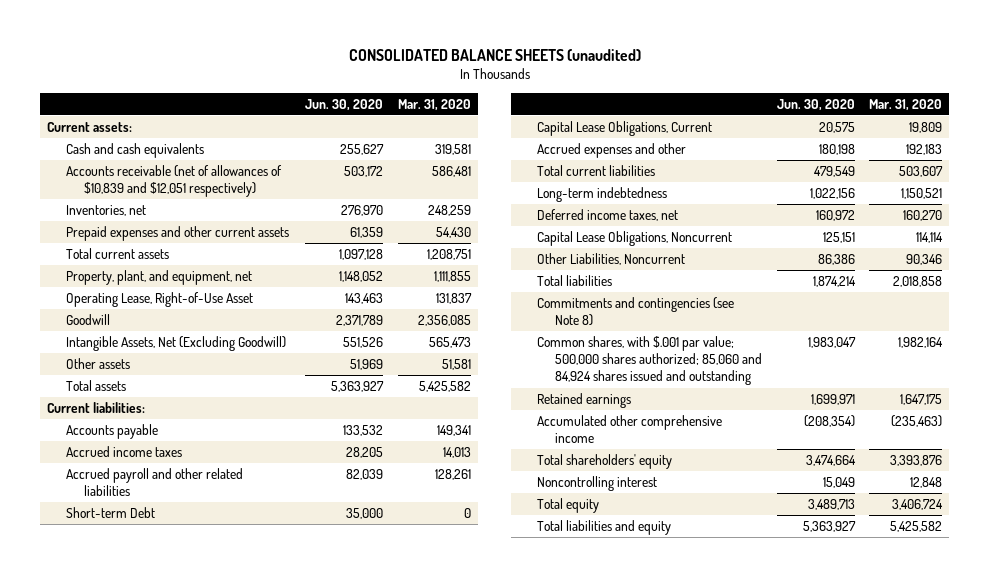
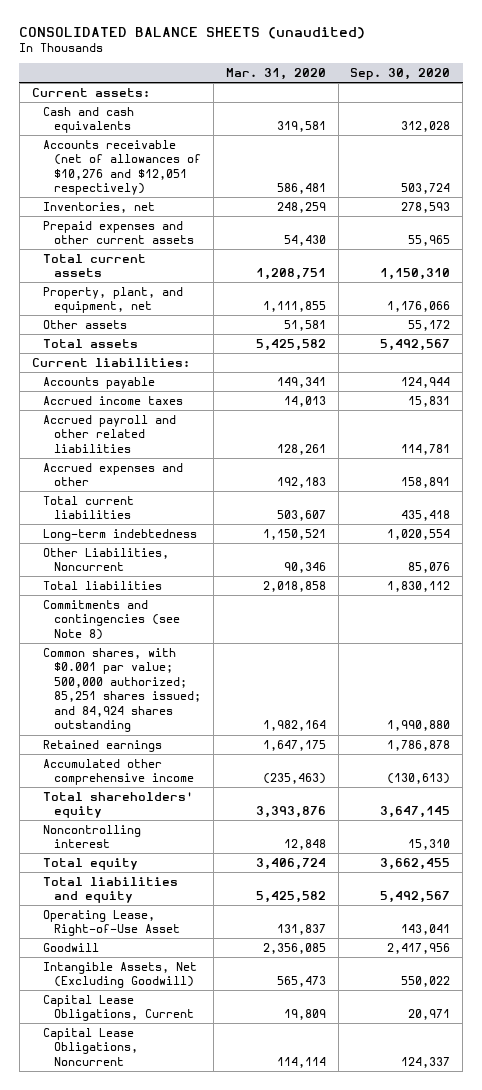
[305,98,384,111] Jun. 30, 2020 -> none
none -> [350,68,451,81] Sep. 30, 2020
[65,165,282,198] Accounts receivable (net of allowances of $10,839 and $12,051 respectively) -> [42,139,202,196] Accounts receivable (net of allowances of $10,276 and $12,051 respectively)
[65,507,155,519] Short-term Debt -> none
[536,209,678,222] Deferred income taxes, net -> none
[536,336,763,386] Common shares, with $.001 par value; 500,000 shares authorized; 85,060 and 84,924 shares issued and outstanding -> [42,647,202,733] Common shares, with $0.001 par value; 500,000 authorized; 85,251 shares issued; and 84,924 shares outstanding
[65,292,253,308] Operating Lease, Right-of-Use Asset -> [42,909,181,937] Operating Lease, Right-of-Use Asset
[65,314,110,326] Goodwill -> [42,942,99,952] Goodwill
[65,336,286,352] Intangible Assets, Net (Excluding Goodwill) -> [42,961,197,989] Intangible Assets, Net (Excluding Goodwill)
[536,121,712,137] Capital Lease Obligations, Current -> [42,994,195,1022] Capital Lease Obligations, Current
[536,231,732,247] Capital Lease Obligations, Noncurrent -> [42,1027,139,1066] Capital Lease Obligations, Noncurrent

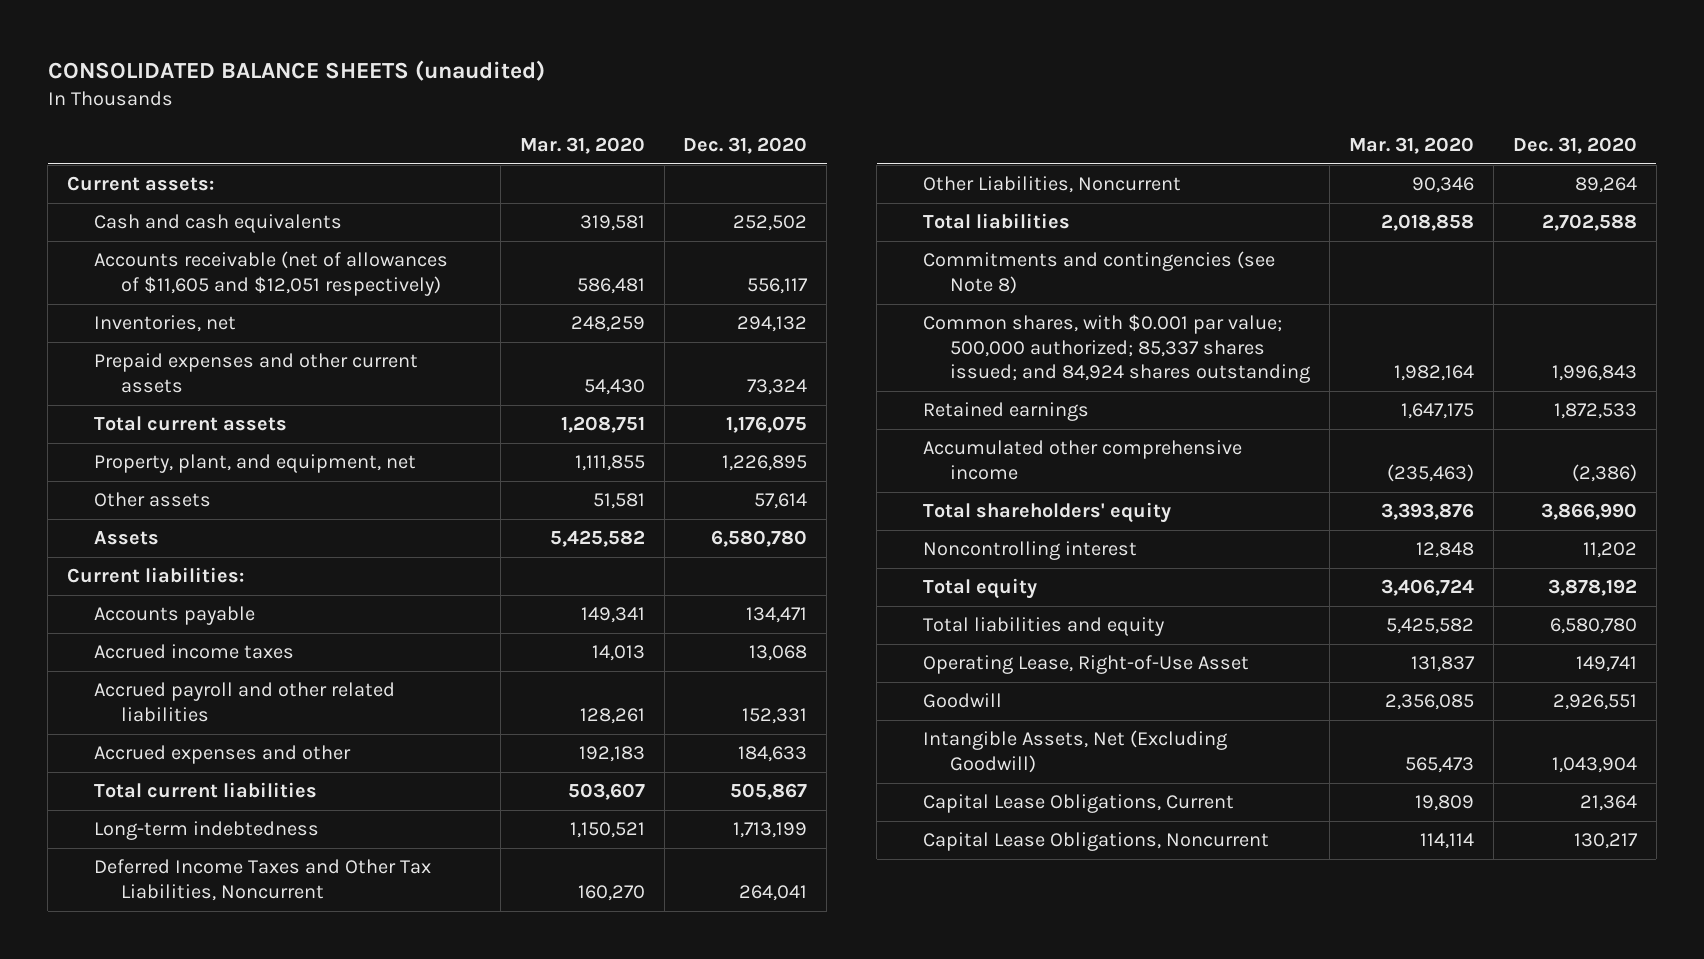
[350,68,451,81] Sep. 30, 2020 -> none
none -> [683,136,808,154] Dec. 31, 2020
[42,139,202,196] Accounts receivable (net of allowances of $10,276 and $12,051 respectively) -> [93,251,448,296] Accounts receivable (net of allowances of $11,605 and $12,051 respectively)
[42,338,138,348] Total assets -> [93,531,159,546] Assets
none -> [93,859,431,901] Deferred Income Taxes and Other Tax Liabilities, Noncurrent
[42,647,202,733] Common shares, with $0.001 par value; 500,000 authorized; 85,251 shares issued; and 84,924 shares outstanding -> [922,314,1310,383] Common shares, with $0.001 par value; 500,000 authorized; 85,337 shares issued; and 84,924 shares outstanding

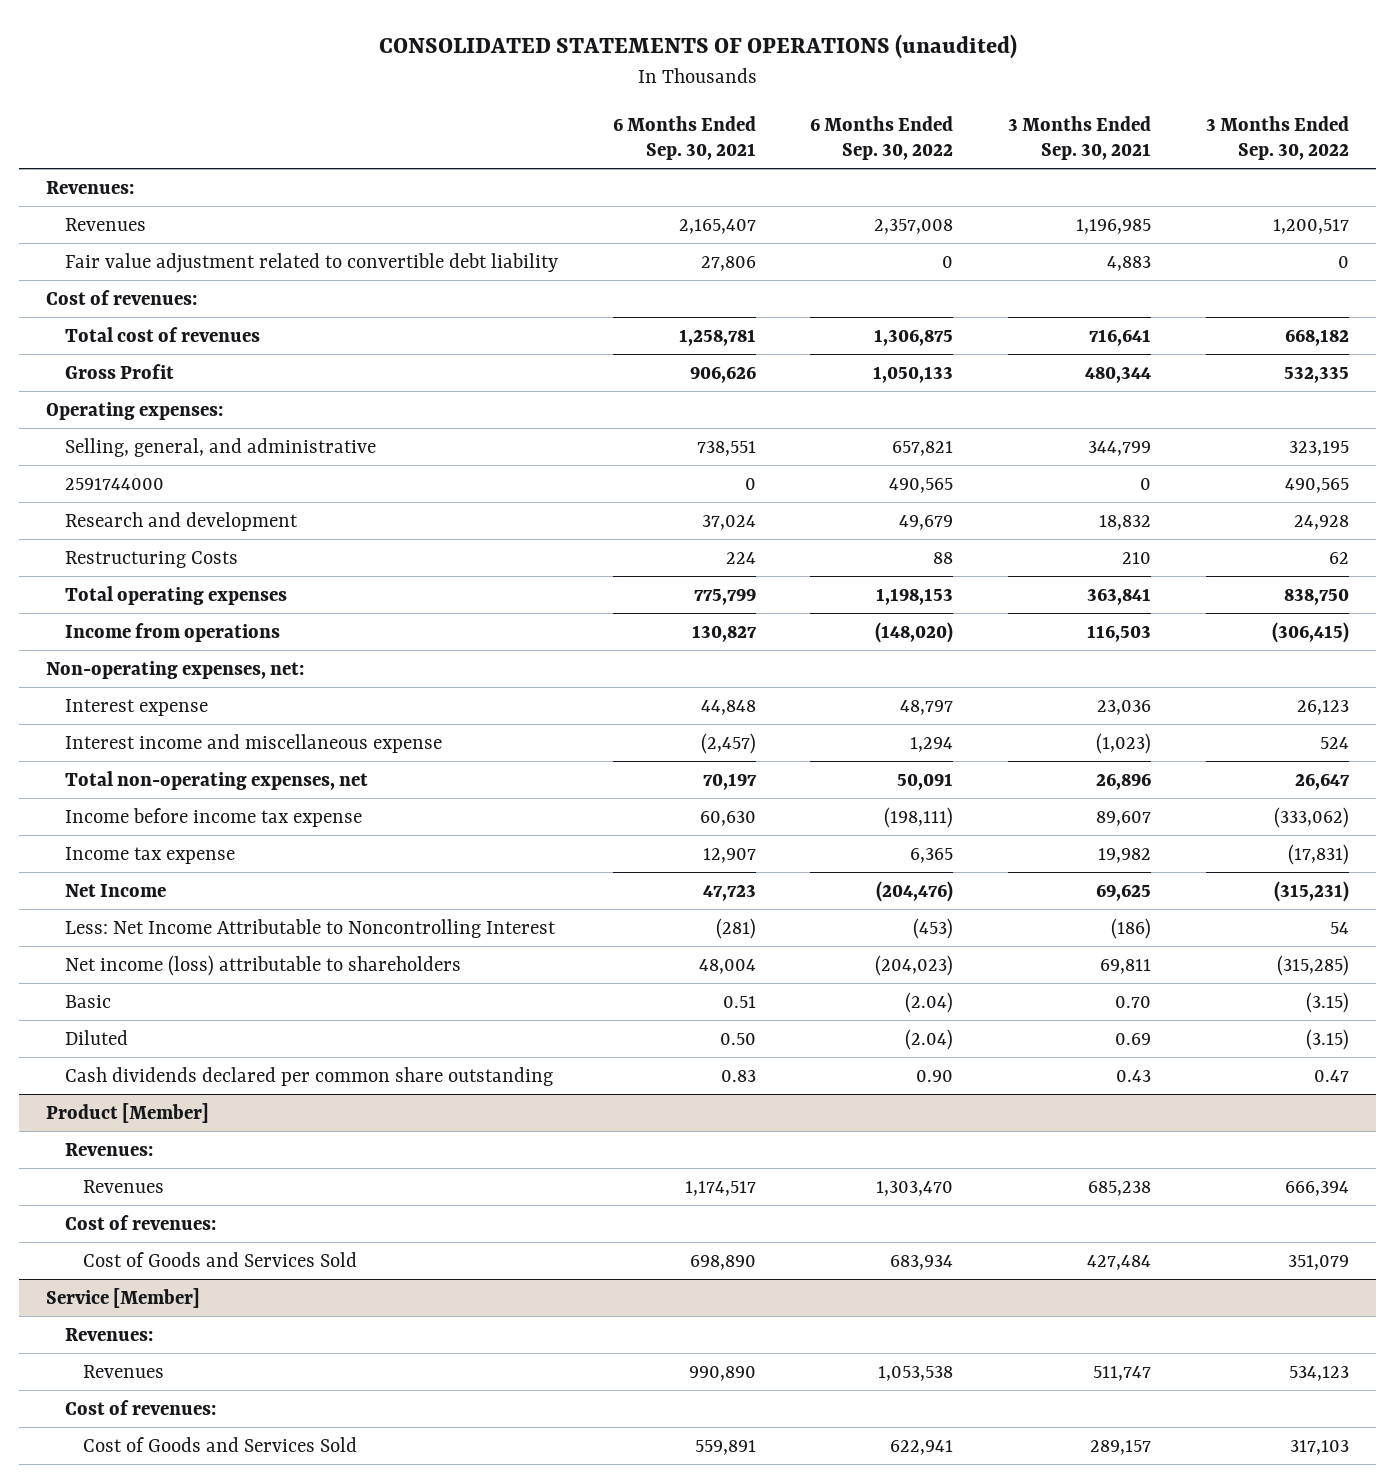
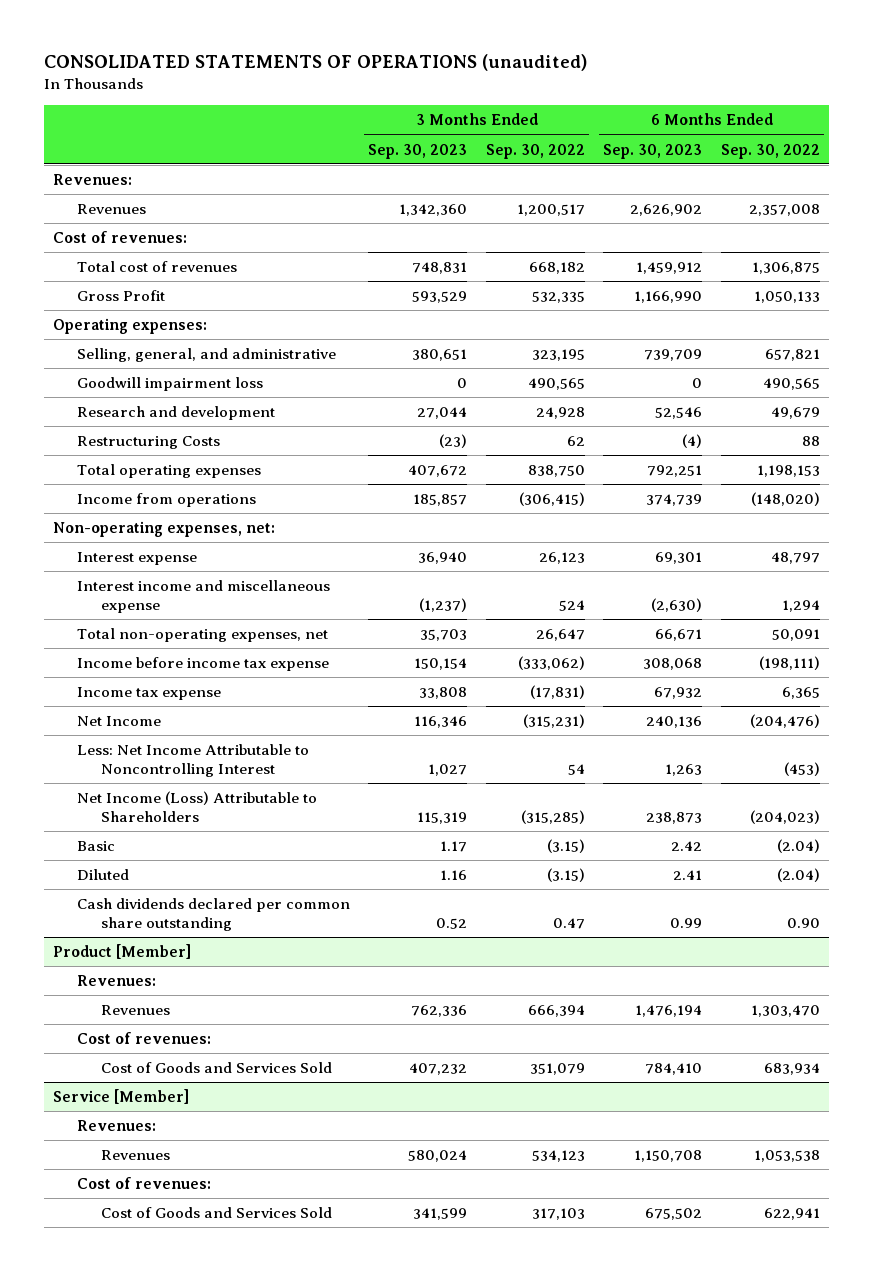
[612,115,756,161] 6 Months Ended Sep. 30, 2021 -> none
[1008,115,1152,161] 3 Months Ended Sep. 30, 2021 -> none
none -> [368,143,468,159] Sep. 30, 2023
none -> [603,143,703,159] Sep. 30, 2023
[64,252,558,273] Fair value adjustment related to convertible debt liability -> none
[64,477,164,490] 2591744000 -> [76,377,263,392] Goodwill impairment loss
[64,954,461,976] Net income (loss) attributable to shareholders -> [76,791,317,822] Net Income (Loss) Attributable to Shareholders

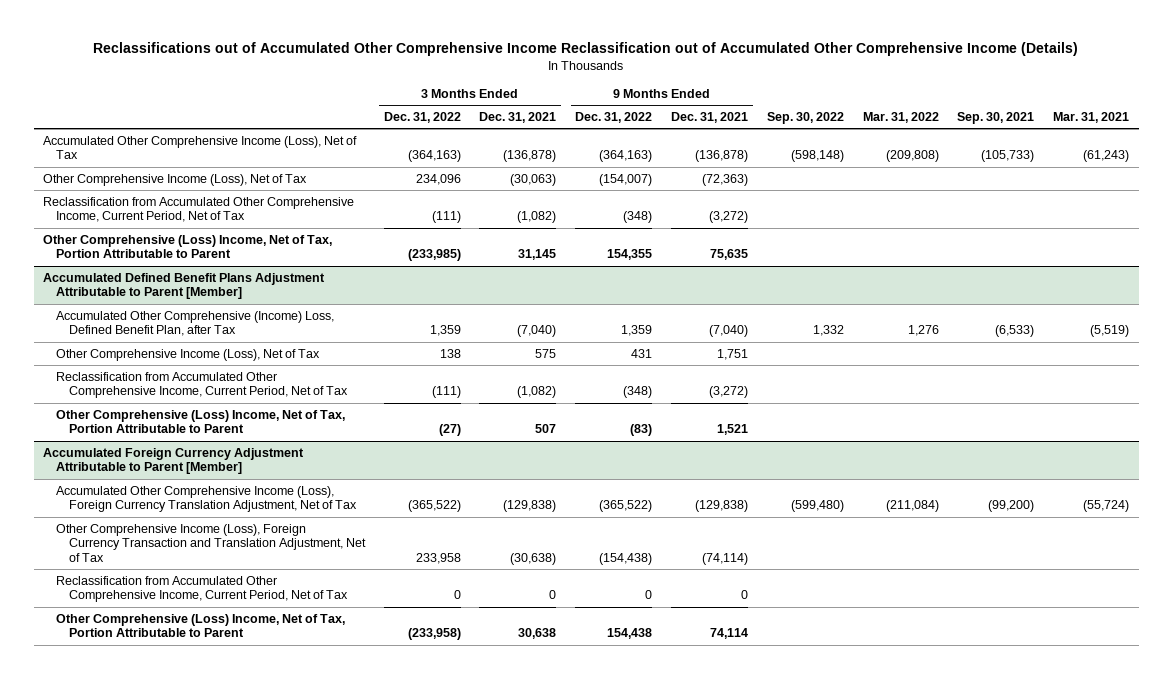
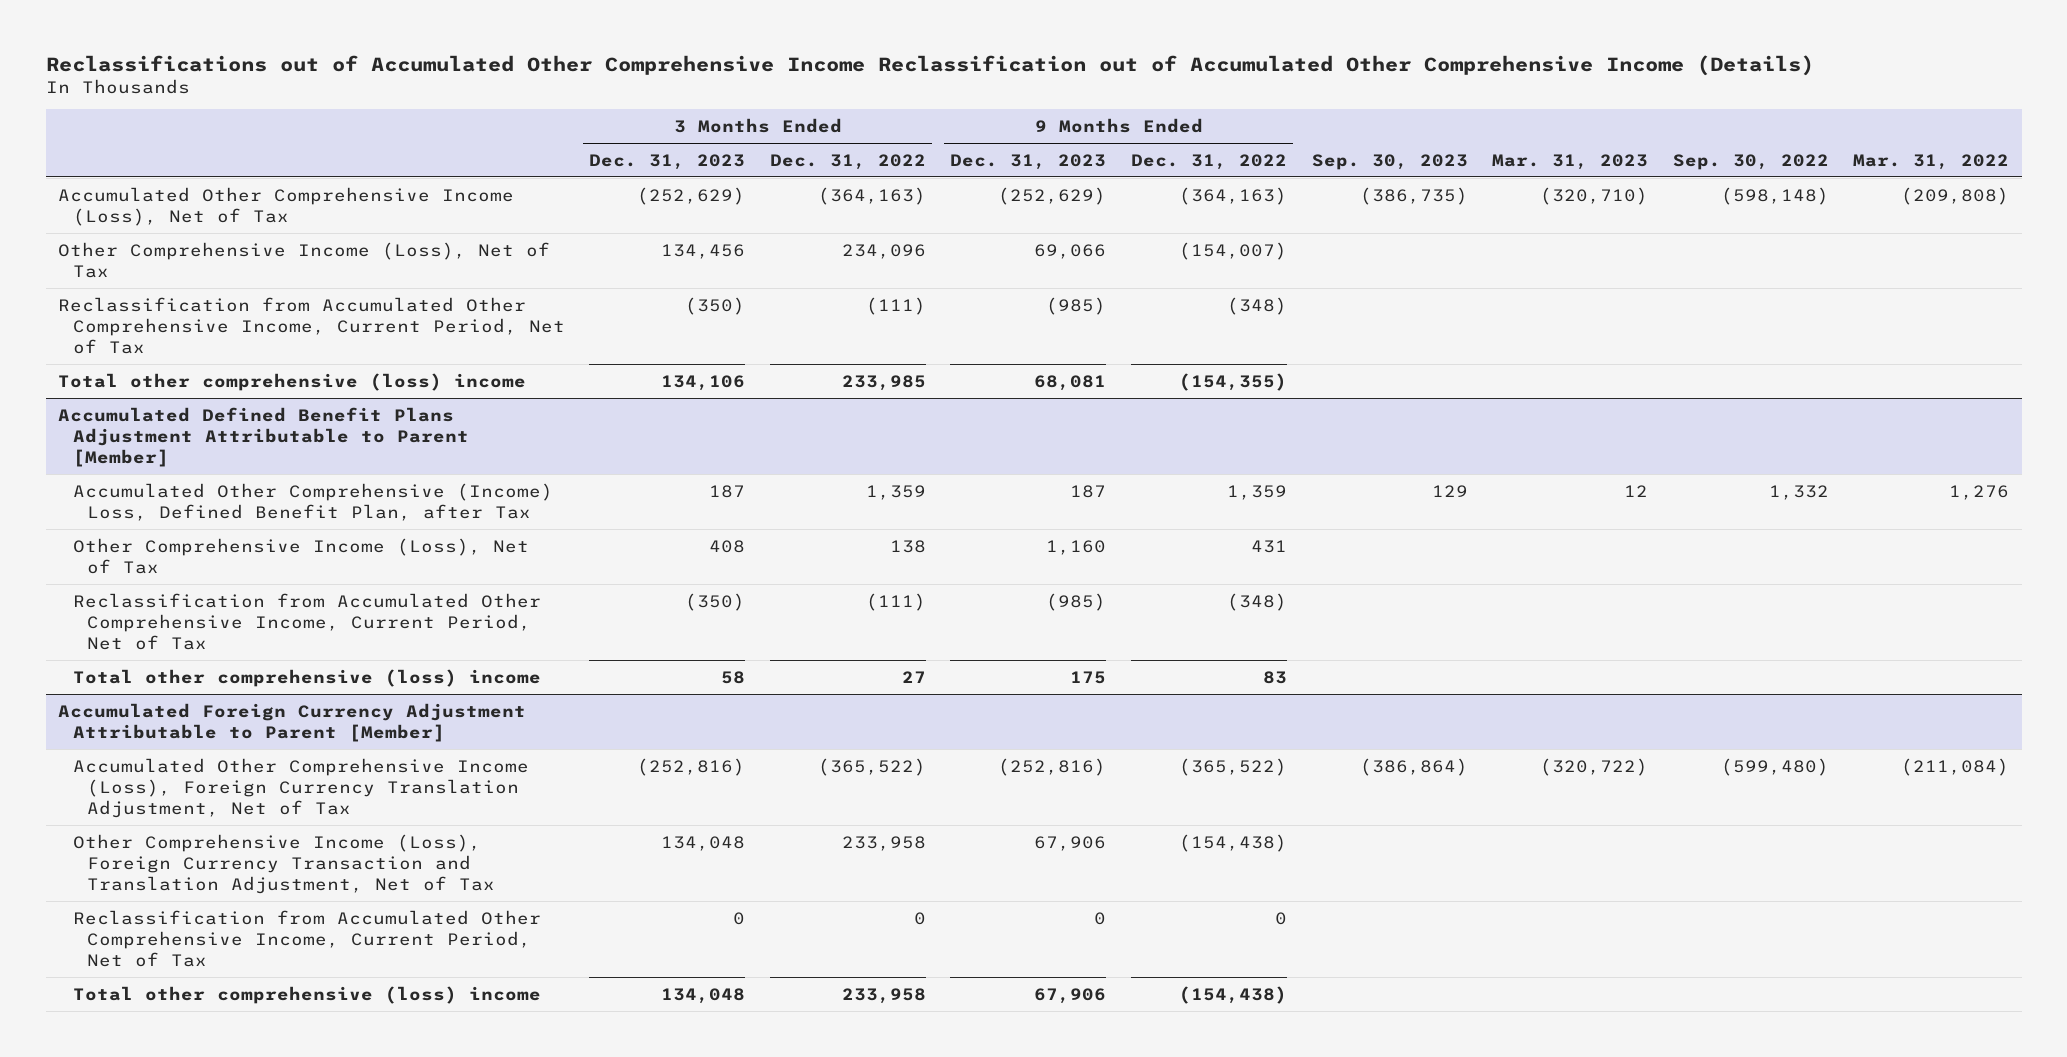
[479,112,557,124] Dec. 31, 2021 -> none
[671,112,749,124] Dec. 31, 2021 -> none
[957,112,1035,125] Sep. 30, 2021 -> none
[1053,112,1130,124] Mar. 31, 2021 -> none
none -> [589,153,746,170] Dec. 31, 2023
none -> [950,153,1107,170] Dec. 31, 2023
none -> [1311,153,1468,170] Sep. 30, 2023
none -> [1492,153,1649,170] Mar. 31, 2023
[43,234,333,259] Other Comprehensive (Loss) Income, Net of Tax, Portion Attributable to Parent -> [57,372,526,391] Total other comprehensive (loss) income
[407,249,461,262] (233,985) -> [841,374,926,391] 233,985
[607,249,653,261] 154,355 -> [1179,372,1288,391] (154,355)
[56,409,346,434] Other Comprehensive (Loss) Income, Net of Tax, Portion Attributable to Parent -> [72,668,541,687] Total other comprehensive (loss) income
[438,424,461,437] (27) -> [901,670,926,683] 27
[630,424,653,437] (83) -> [1263,670,1288,684] 83
[56,613,346,638] Other Comprehensive (Loss) Income, Net of Tax, Portion Attributable to Parent -> [72,985,541,1004] Total other comprehensive (loss) income
[407,628,461,641] (233,958) -> [841,987,926,1004] 233,958
[607,628,653,640] 154,438 -> [1179,985,1288,1004] (154,438)

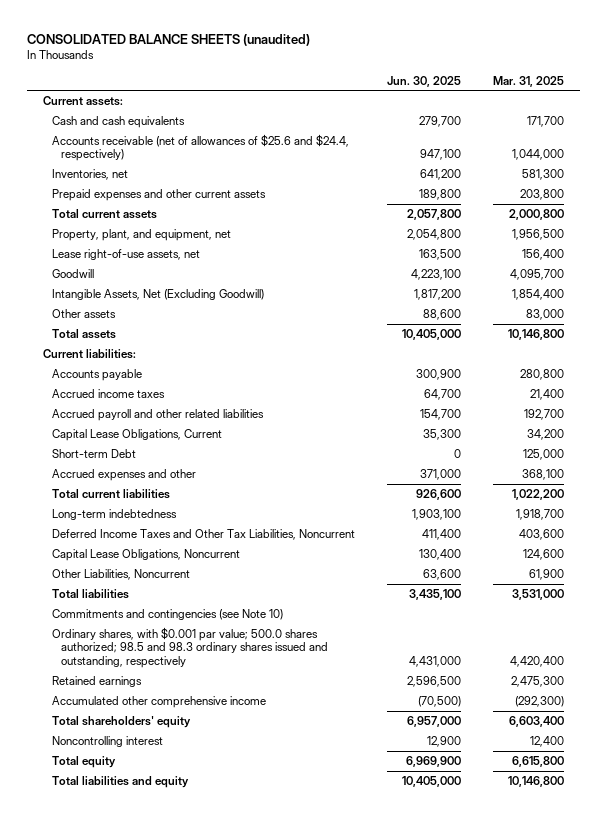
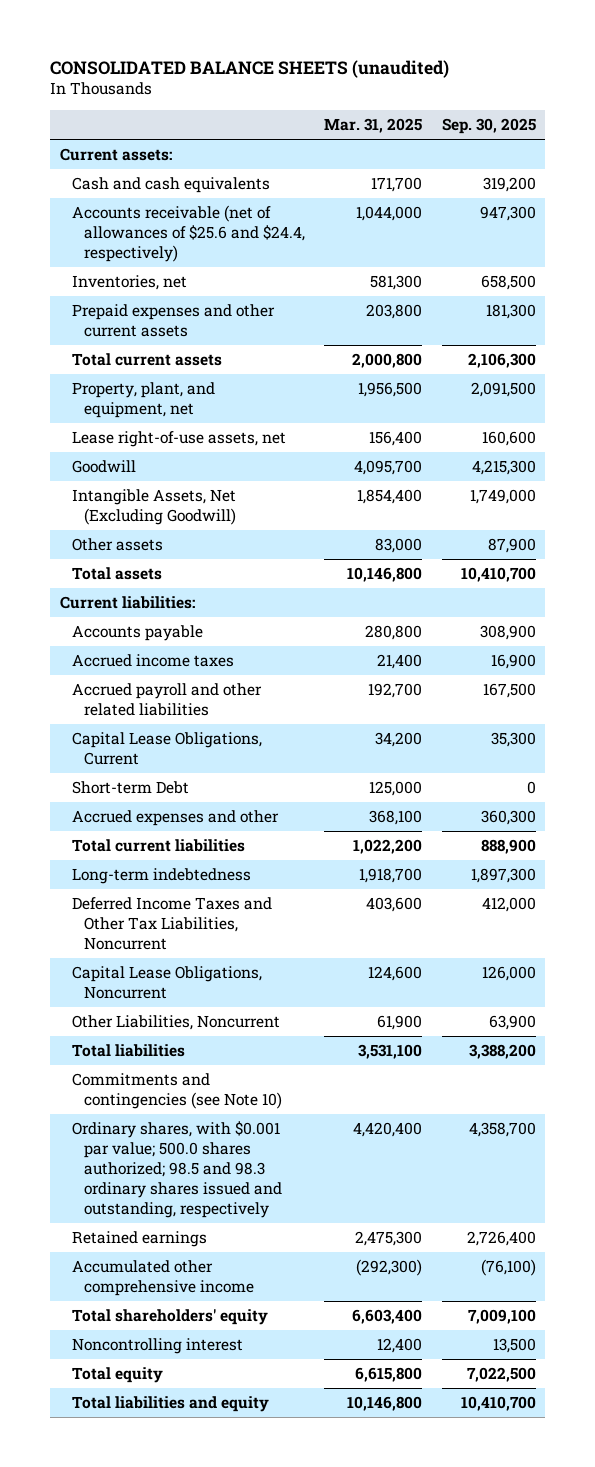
[387,75,462,87] Jun. 30, 2025 -> none
none -> [441,118,536,135] Sep. 30, 2025
[512,589,565,601] 3,531,000 -> [358,1044,423,1060] 3,531,100

